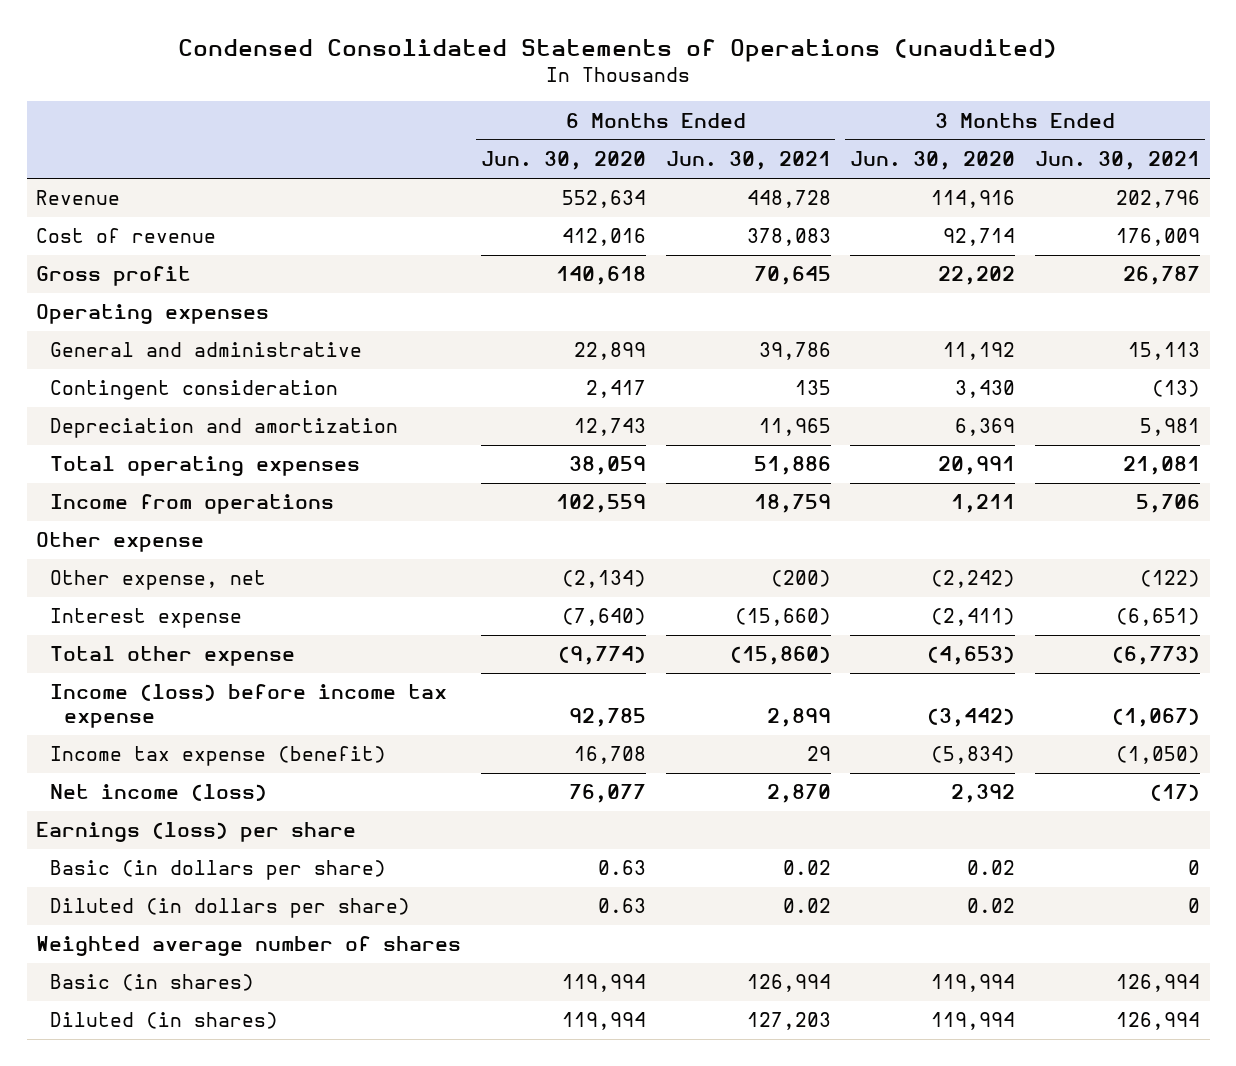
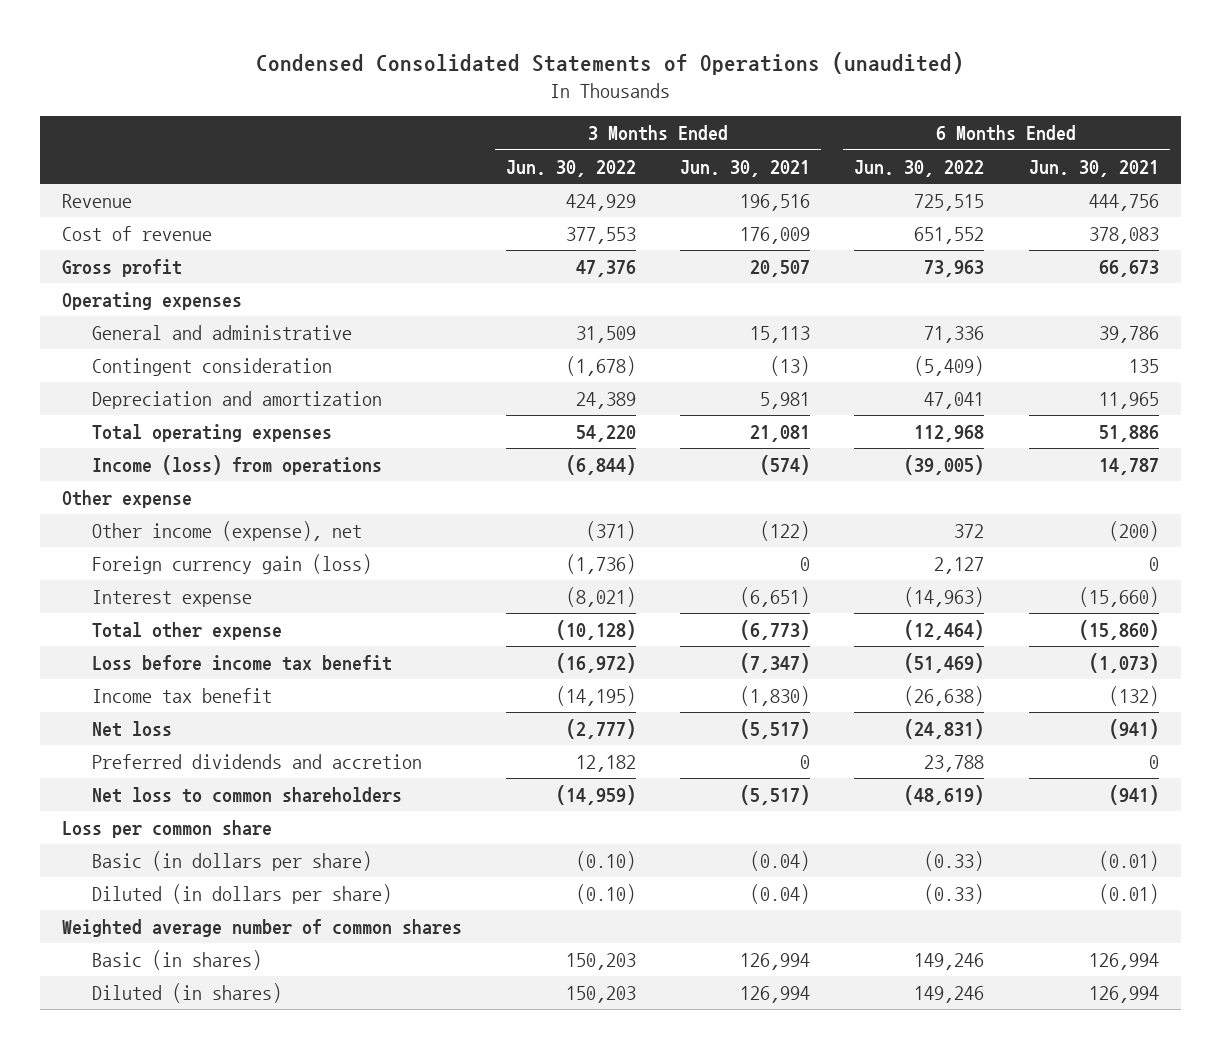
[481,151,647,171] Jun. 30, 2020 -> none
[850,151,1016,171] Jun. 30, 2020 -> none
none -> [505,159,636,177] Jun. 30, 2022
none -> [854,159,985,177] Jun. 30, 2022
[746,190,831,209] 448,728 -> [1088,194,1159,212] 444,756
[1115,190,1200,209] 202,796 -> [740,194,811,212] 196,516
[753,266,831,286] 70,645 -> [1098,260,1159,278] 66,673
[1122,266,1200,286] 26,787 -> [750,260,811,278] 20,507
[50,494,335,515] Income from operations -> [91,455,382,476] Income (loss) from operations
[753,494,831,514] 18,759 -> [1098,458,1159,476] 14,787
[1135,494,1200,514] 5,706 -> [760,455,811,476] (574)
[50,570,267,591] Other expense, net -> [91,521,362,542] Other income (expense), net
none -> [91,554,372,575] Foreign currency gain (loss)
[50,684,448,729] Income (loss) before income tax expense -> [91,655,392,672] Loss before income tax benefit
[766,708,831,728] 2,899 -> [1088,653,1159,674] (1,073)
[1111,708,1200,728] (1,067) -> [740,653,811,674] (7,347)
[50,746,387,767] Income tax expense (benefit) -> [91,688,272,704] Income tax benefit
[806,746,831,762] 29 -> [1108,686,1159,707] (132)
[1115,746,1200,765] (1,050) -> [740,686,811,707] (1,830)
[50,784,268,802] Net income (loss) -> [91,721,172,738] Net loss
[766,784,831,804] 2,870 -> [1108,719,1159,740] (941)
[1149,784,1200,802] (17) -> [740,719,811,740] (5,517)
none -> [91,754,422,770] Preferred dividends and accretion
none -> [91,787,402,804] Net loss to common shareholders
[36,822,357,843] Earnings (loss) per share -> [61,820,272,839] Loss per common share
[782,860,831,876] 0.02 -> [1098,851,1159,872] (0.01)
[1187,860,1200,876] 0 -> [750,851,811,872] (0.04)
[782,898,831,914] 0.02 -> [1098,884,1159,905] (0.01)
[1187,898,1200,914] 0 -> [750,884,811,905] (0.04)
[36,936,462,957] Weighted average number of shares -> [61,919,462,938] Weighted average number of common shares
[746,1012,831,1031] 127,203 -> [1088,986,1159,1004] 126,994

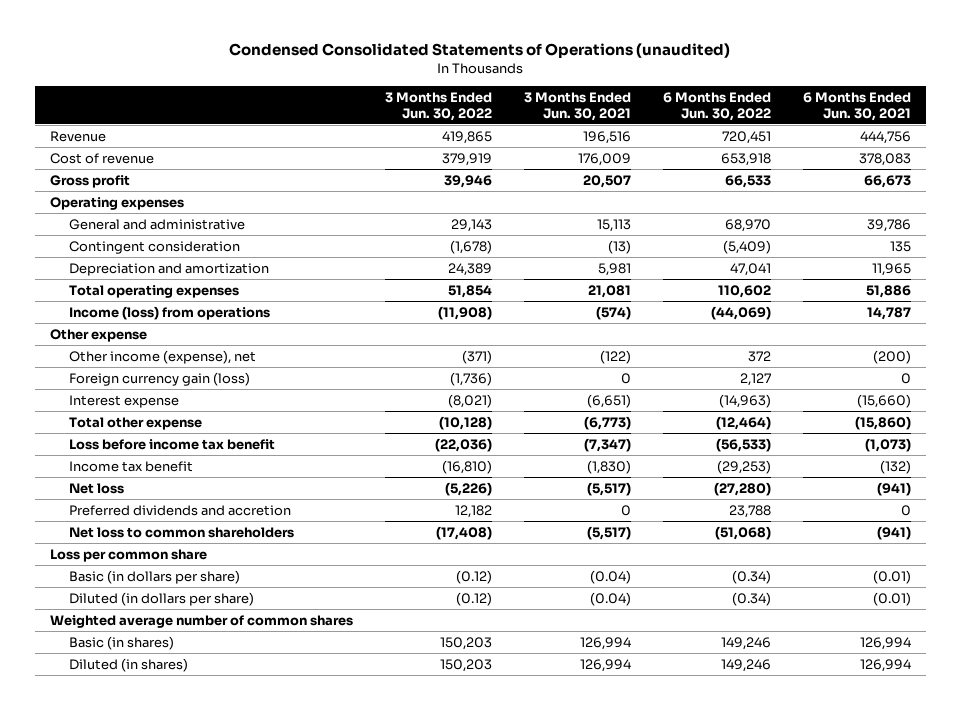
[565,194,636,212] 424,929 -> [442,130,493,144] 419,865
[914,194,985,212] 725,515 -> [721,130,771,144] 720,451
[565,227,636,245] 377,553 -> [442,152,493,166] 379,919
[914,227,985,245] 651,552 -> [720,152,771,166] 653,918
[575,260,636,278] 47,376 -> [444,174,493,188] 39,946
[924,260,985,278] 73,963 -> [724,174,771,188] 66,533
[575,326,636,344] 31,509 -> [451,218,493,232] 29,143
[924,326,985,344] 71,336 -> [724,218,771,232] 68,970
[575,425,636,443] 54,220 -> [448,284,493,298] 51,854
[914,425,985,443] 112,968 -> [717,284,771,298] 110,602
[565,455,636,476] (6,844) -> [438,305,493,320] (11,908)
[904,455,985,476] (39,005) -> [710,305,771,320] (44,069)
[555,653,636,674] (16,972) -> [435,437,493,452] (22,036)
[904,653,985,674] (51,469) -> [715,437,771,452] (56,533)
[555,686,636,707] (14,195) -> [442,459,493,474] (16,810)
[904,686,985,707] (26,638) -> [716,459,771,474] (29,253)
[565,719,636,740] (2,777) -> [445,481,493,496] (5,226)
[904,719,985,740] (24,831) -> [713,481,771,496] (27,280)
[555,785,636,806] (14,959) -> [436,525,493,540] (17,408)
[904,785,985,806] (48,619) -> [714,525,771,540] (51,068)
[575,851,636,872] (0.10) -> [456,569,493,584] (0.12)
[924,851,985,872] (0.33) -> [731,569,771,584] (0.34)
[575,884,636,905] (0.10) -> [456,591,493,606] (0.12)
[924,884,985,905] (0.33) -> [731,591,771,606] (0.34)

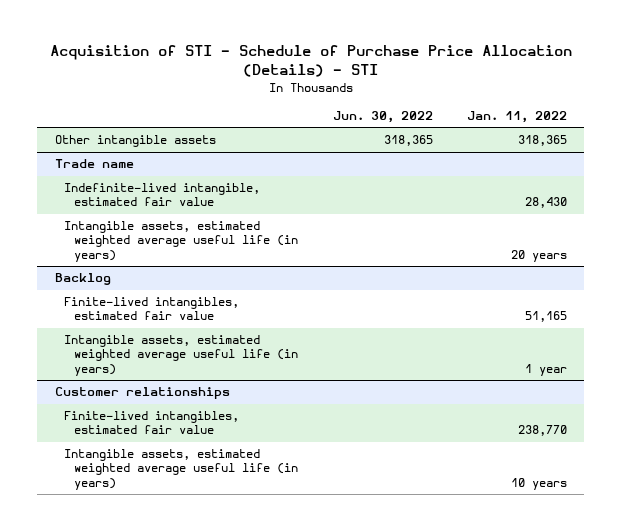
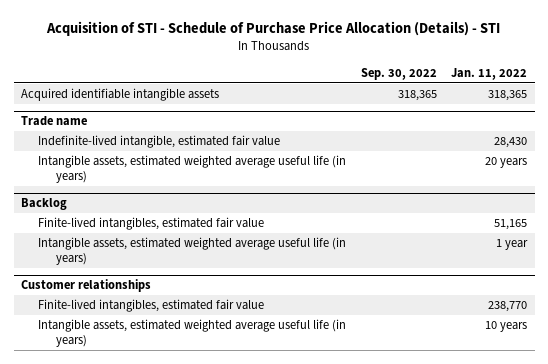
[332,111,433,124] Jun. 30, 2022 -> none
none -> [360,67,437,80] Sep. 30, 2022
[54,135,216,148] Other intangible assets -> [21,88,220,102] Acquired identifiable intangible assets

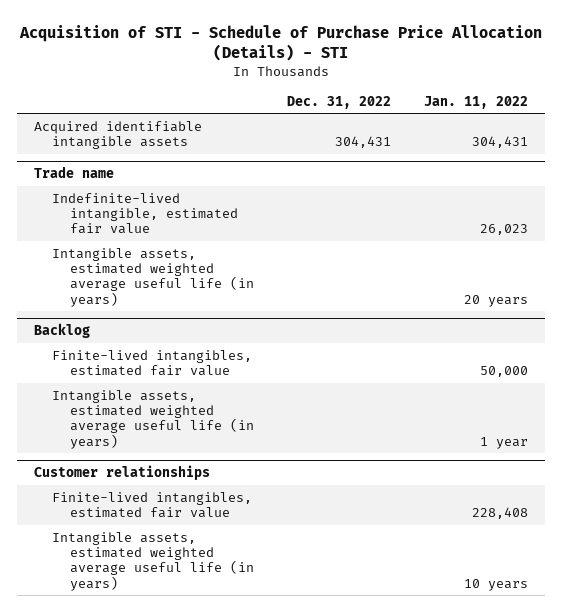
[360,67,437,80] Sep. 30, 2022 -> none
none -> [286,95,391,109] Dec. 31, 2022
[488,90,528,102] 318,365 -> [471,136,528,149] 304,431
[494,137,528,149] 28,430 -> [479,224,528,236] 26,023
[494,219,528,231] 51,165 -> [479,366,528,378] 50,000
[488,301,528,313] 238,770 -> [471,507,528,520] 228,408

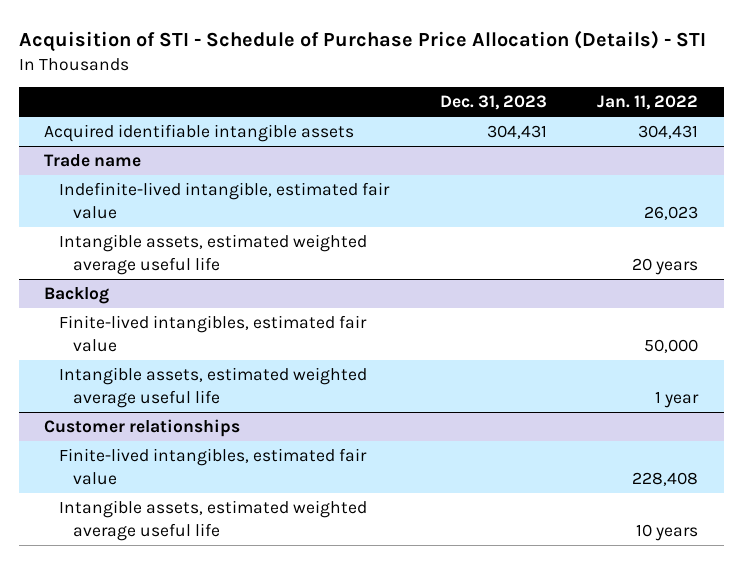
[286,95,391,109] Dec. 31, 2022 -> none
none -> [439,95,547,111] Dec. 31, 2023
[51,247,254,307] Intangible assets, estimated weighted average useful life (in years) -> [58,234,367,275] Intangible assets, estimated weighted average useful life
[51,389,254,449] Intangible assets, estimated weighted average useful life (in years) -> [58,367,367,408] Intangible assets, estimated weighted average useful life
[51,531,254,591] Intangible assets, estimated weighted average useful life (in years) -> [58,500,367,541] Intangible assets, estimated weighted average useful life

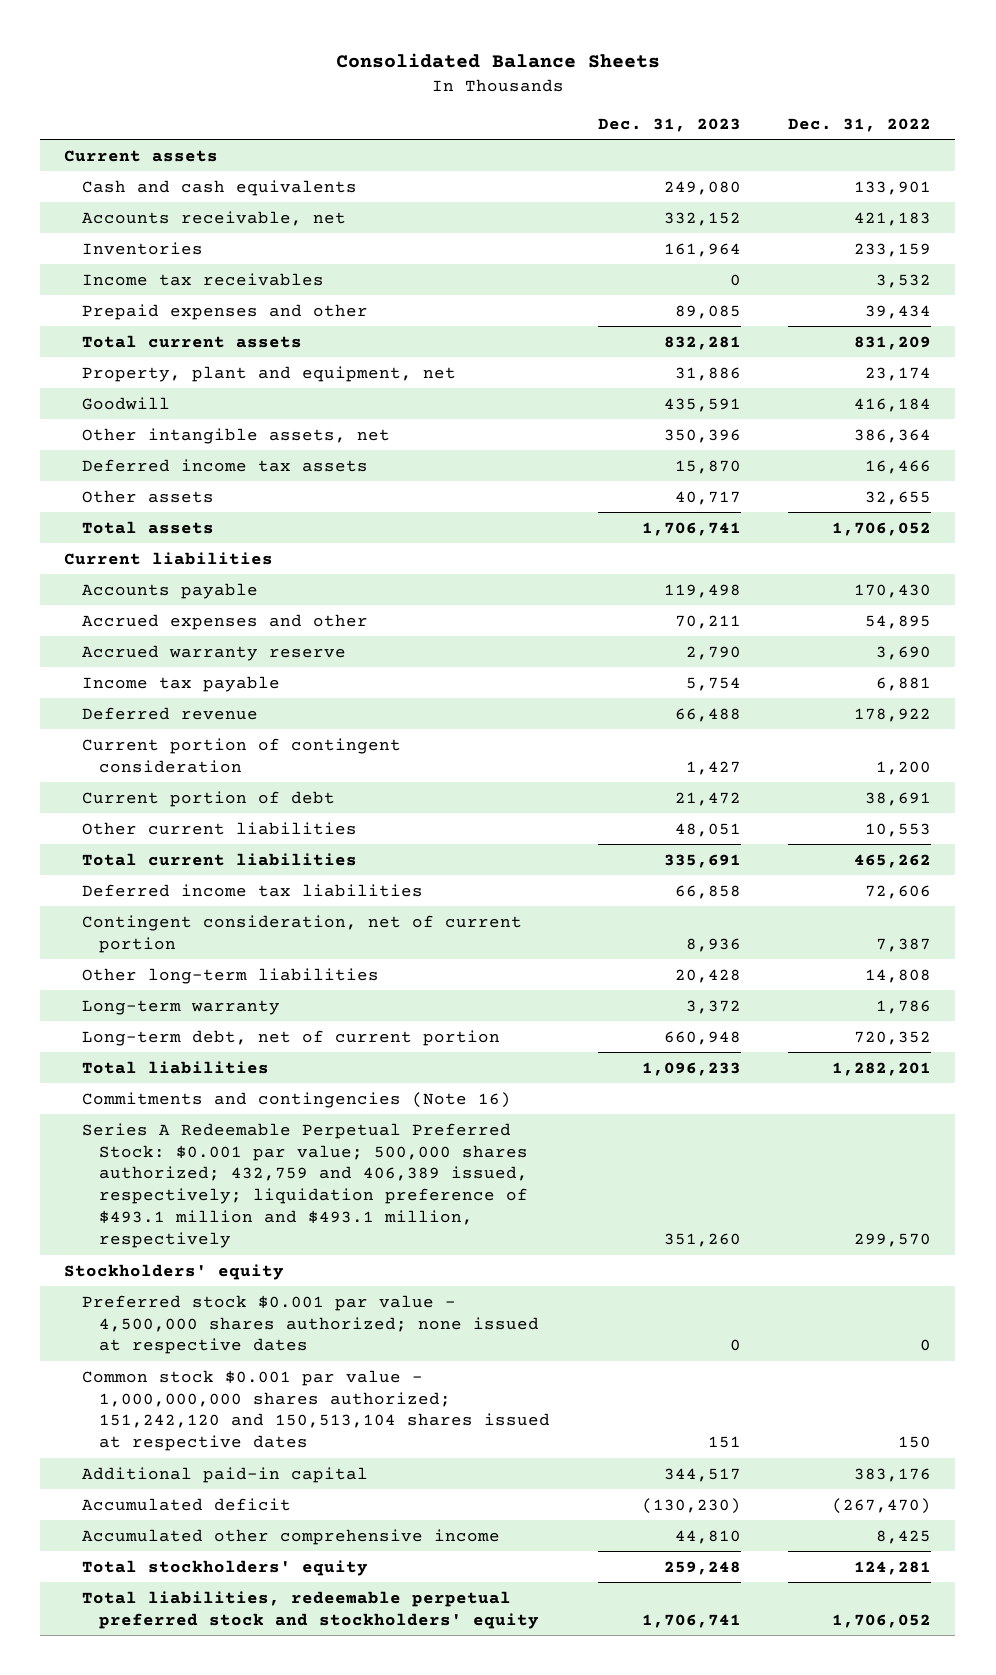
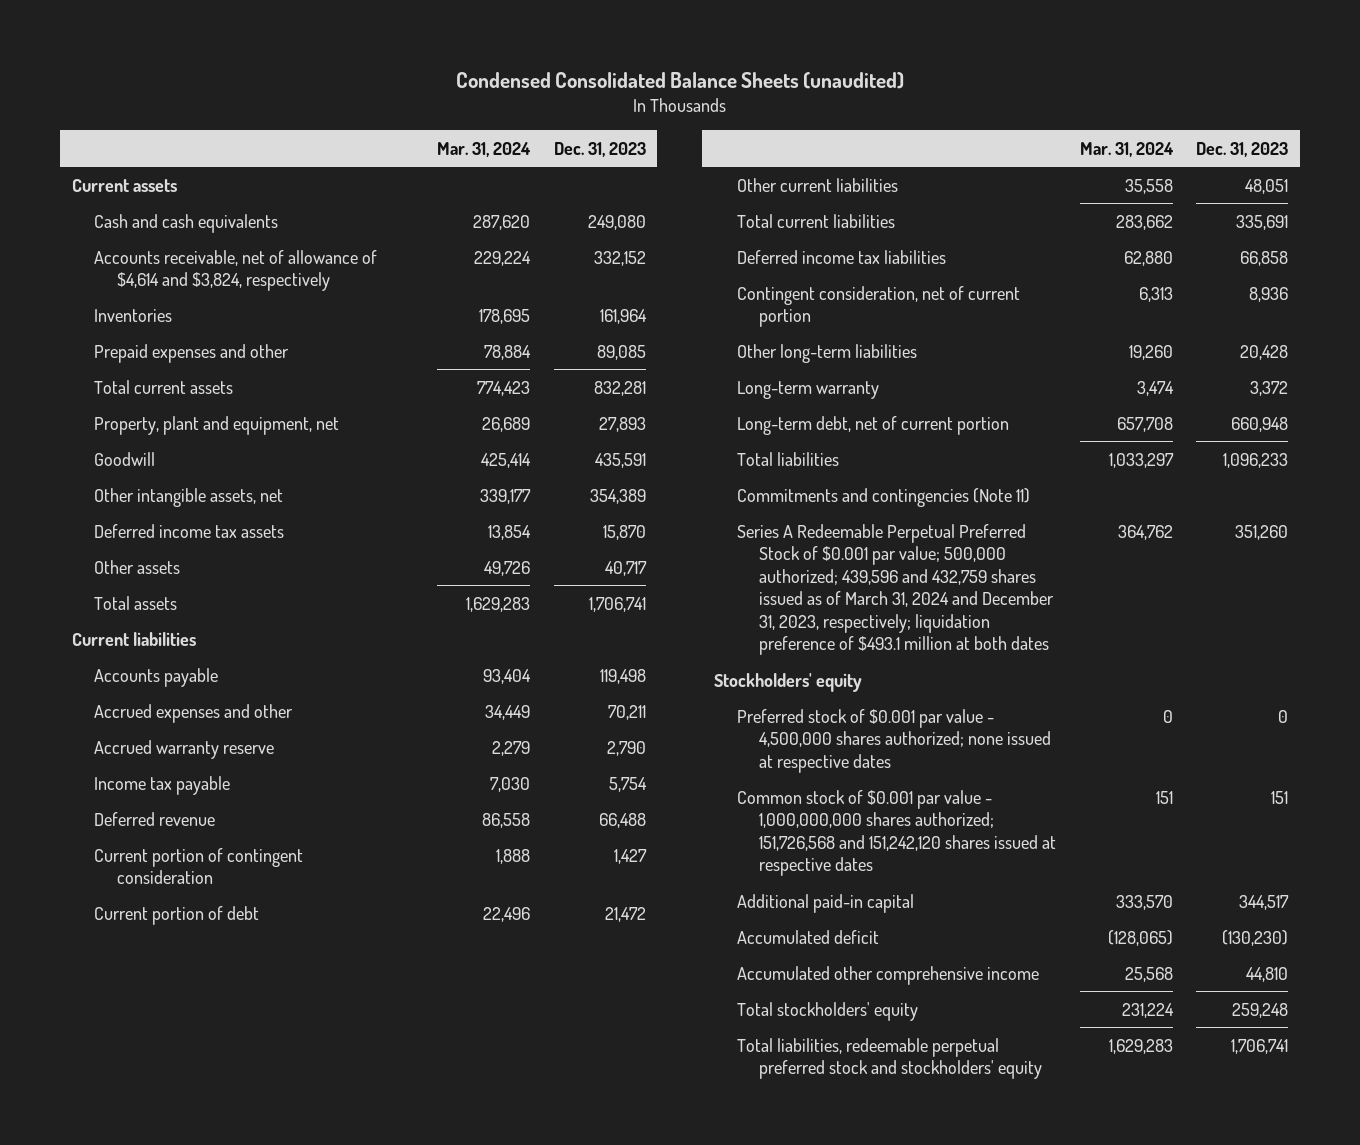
[335,53,660,69] Consolidated Balance Sheets -> [455,71,904,89] Condensed Consolidated Balance Sheets (unaudited)
[788,117,932,132] Dec. 31, 2022 -> none
none -> [437,141,532,157] Mar. 31, 2024
[81,210,346,226] Accounts receivable, net -> [94,249,378,292] Accounts receivable, net of allowance of $4,614 and $3,824, respectively
[81,272,324,286] Income tax receivables -> none
[674,366,741,381] 31,886 -> [598,416,646,432] 27,893
[663,428,741,443] 350,396 -> [589,488,646,504] 354,389
[81,1091,511,1108] Commitments and contingencies (Note 16) -> [736,487,1030,507] Commitments and contingencies (Note 11)
[81,1122,528,1249] Series A Redeemable Perpetual Preferred Stock: $0.001 par value; 500,000 shares authorized; 432,759 and 406,389 issued, respectively; liquidation preference of $493.1 million and $493.1 million, respectively -> [736,523,1055,656] Series A Redeemable Perpetual Preferred Stock of $0.001 par value; 500,000 authorized; 439,596 and 432,759 shares issued as of March 31, 2024 and December 31, 2023, respectively; liquidation preference of $493.1 million at both dates
[81,1294,539,1355] Preferred stock $0.001 par value - 4,500,000 shares authorized; none issued at respective dates -> [736,708,1052,773] Preferred stock of $0.001 par value - 4,500,000 shares authorized; none issued at respective dates
[81,1369,550,1452] Common stock $0.001 par value - 1,000,000,000 shares authorized; 151,242,120 and 150,513,104 shares issued at respective dates -> [736,789,1057,877] Common stock of $0.001 par value - 1,000,000,000 shares authorized; 151,726,568 and 151,242,120 shares issued at respective dates

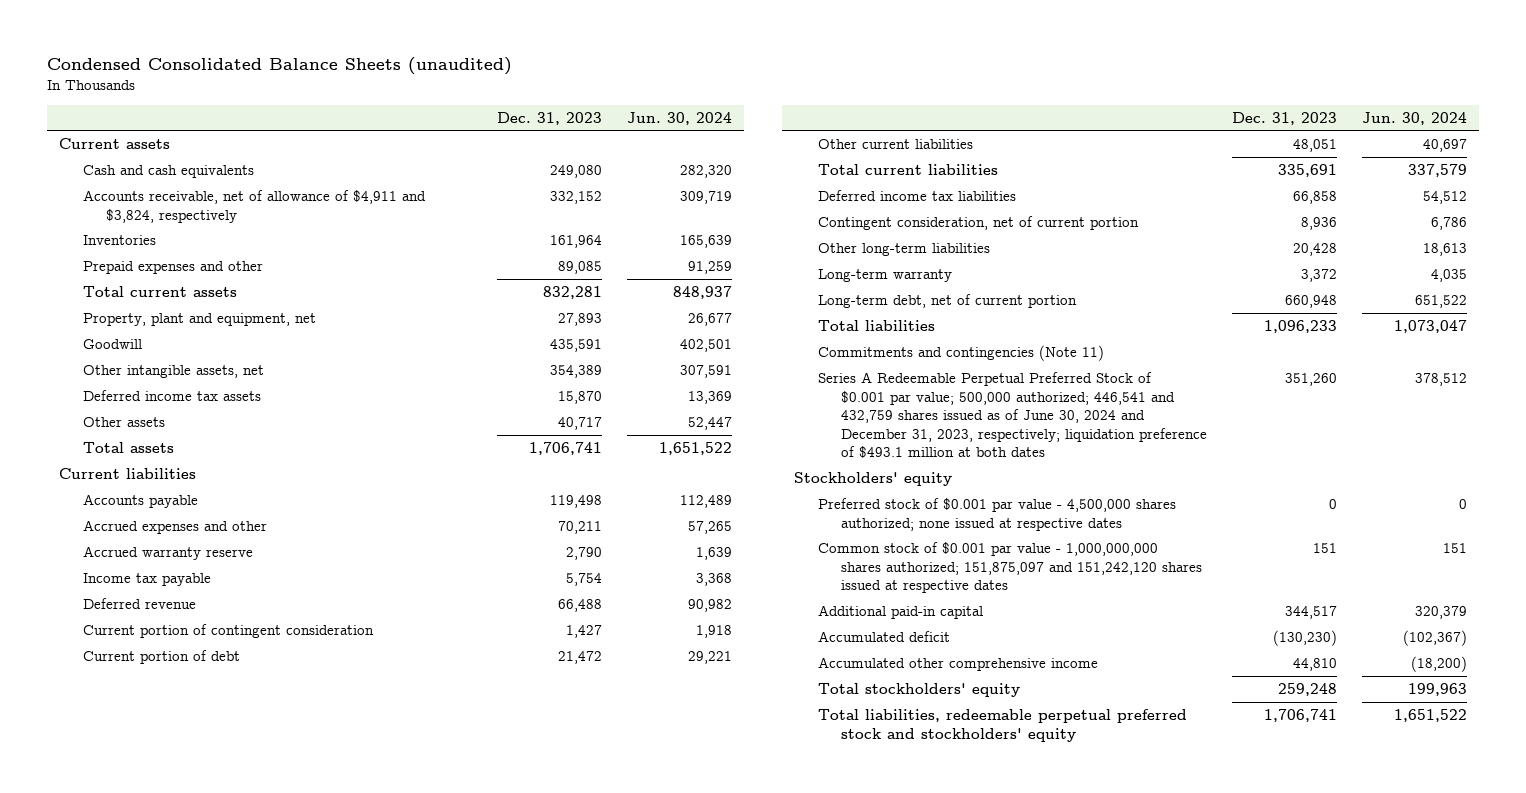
[437,141,532,157] Mar. 31, 2024 -> none
none -> [627,111,733,125] Jun. 30, 2024
[94,249,378,292] Accounts receivable, net of allowance of $4,614 and $3,824, respectively -> [82,189,426,223] Accounts receivable, net of allowance of $4,911 and $3,824, respectively
[736,523,1055,656] Series A Redeemable Perpetual Preferred Stock of $0.001 par value; 500,000 authorized; 439,596 and 432,759 shares issued as of March 31, 2024 and December 31, 2023, respectively; liquidation preference of $493.1 million at both dates -> [817,371,1208,459] Series A Redeemable Perpetual Preferred Stock of $0.001 par value; 500,000 authorized; 446,541 and 432,759 shares issued as of June 30, 2024 and December 31, 2023, respectively; liquidation preference of $493.1 million at both dates
[736,789,1057,877] Common stock of $0.001 par value - 1,000,000,000 shares authorized; 151,726,568 and 151,242,120 shares issued at respective dates -> [817,541,1203,594] Common stock of $0.001 par value - 1,000,000,000 shares authorized; 151,875,097 and 151,242,120 shares issued at respective dates

